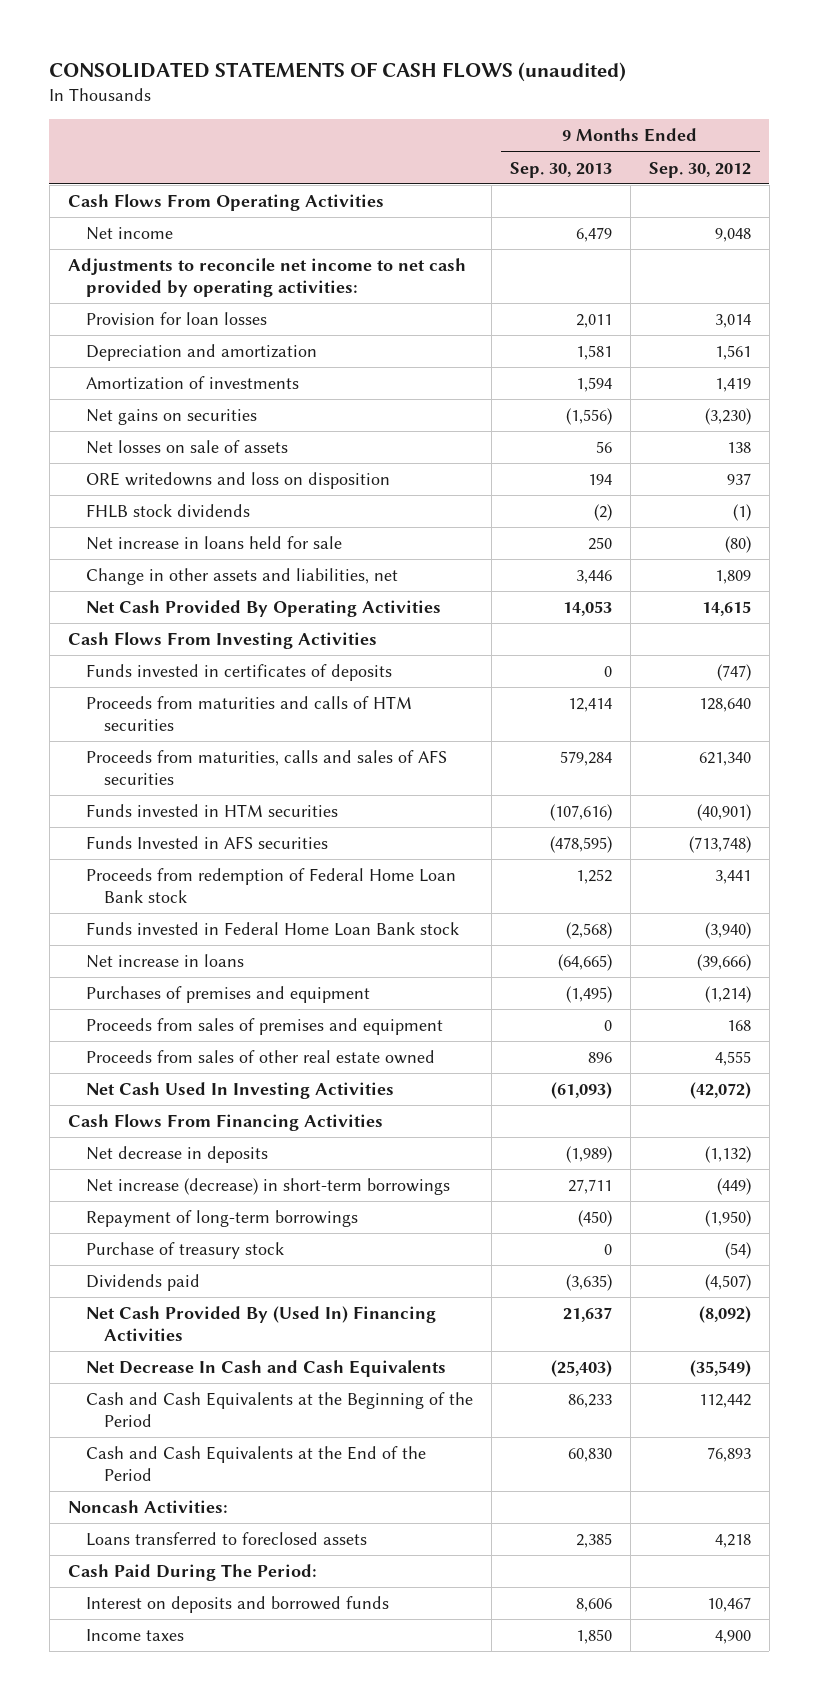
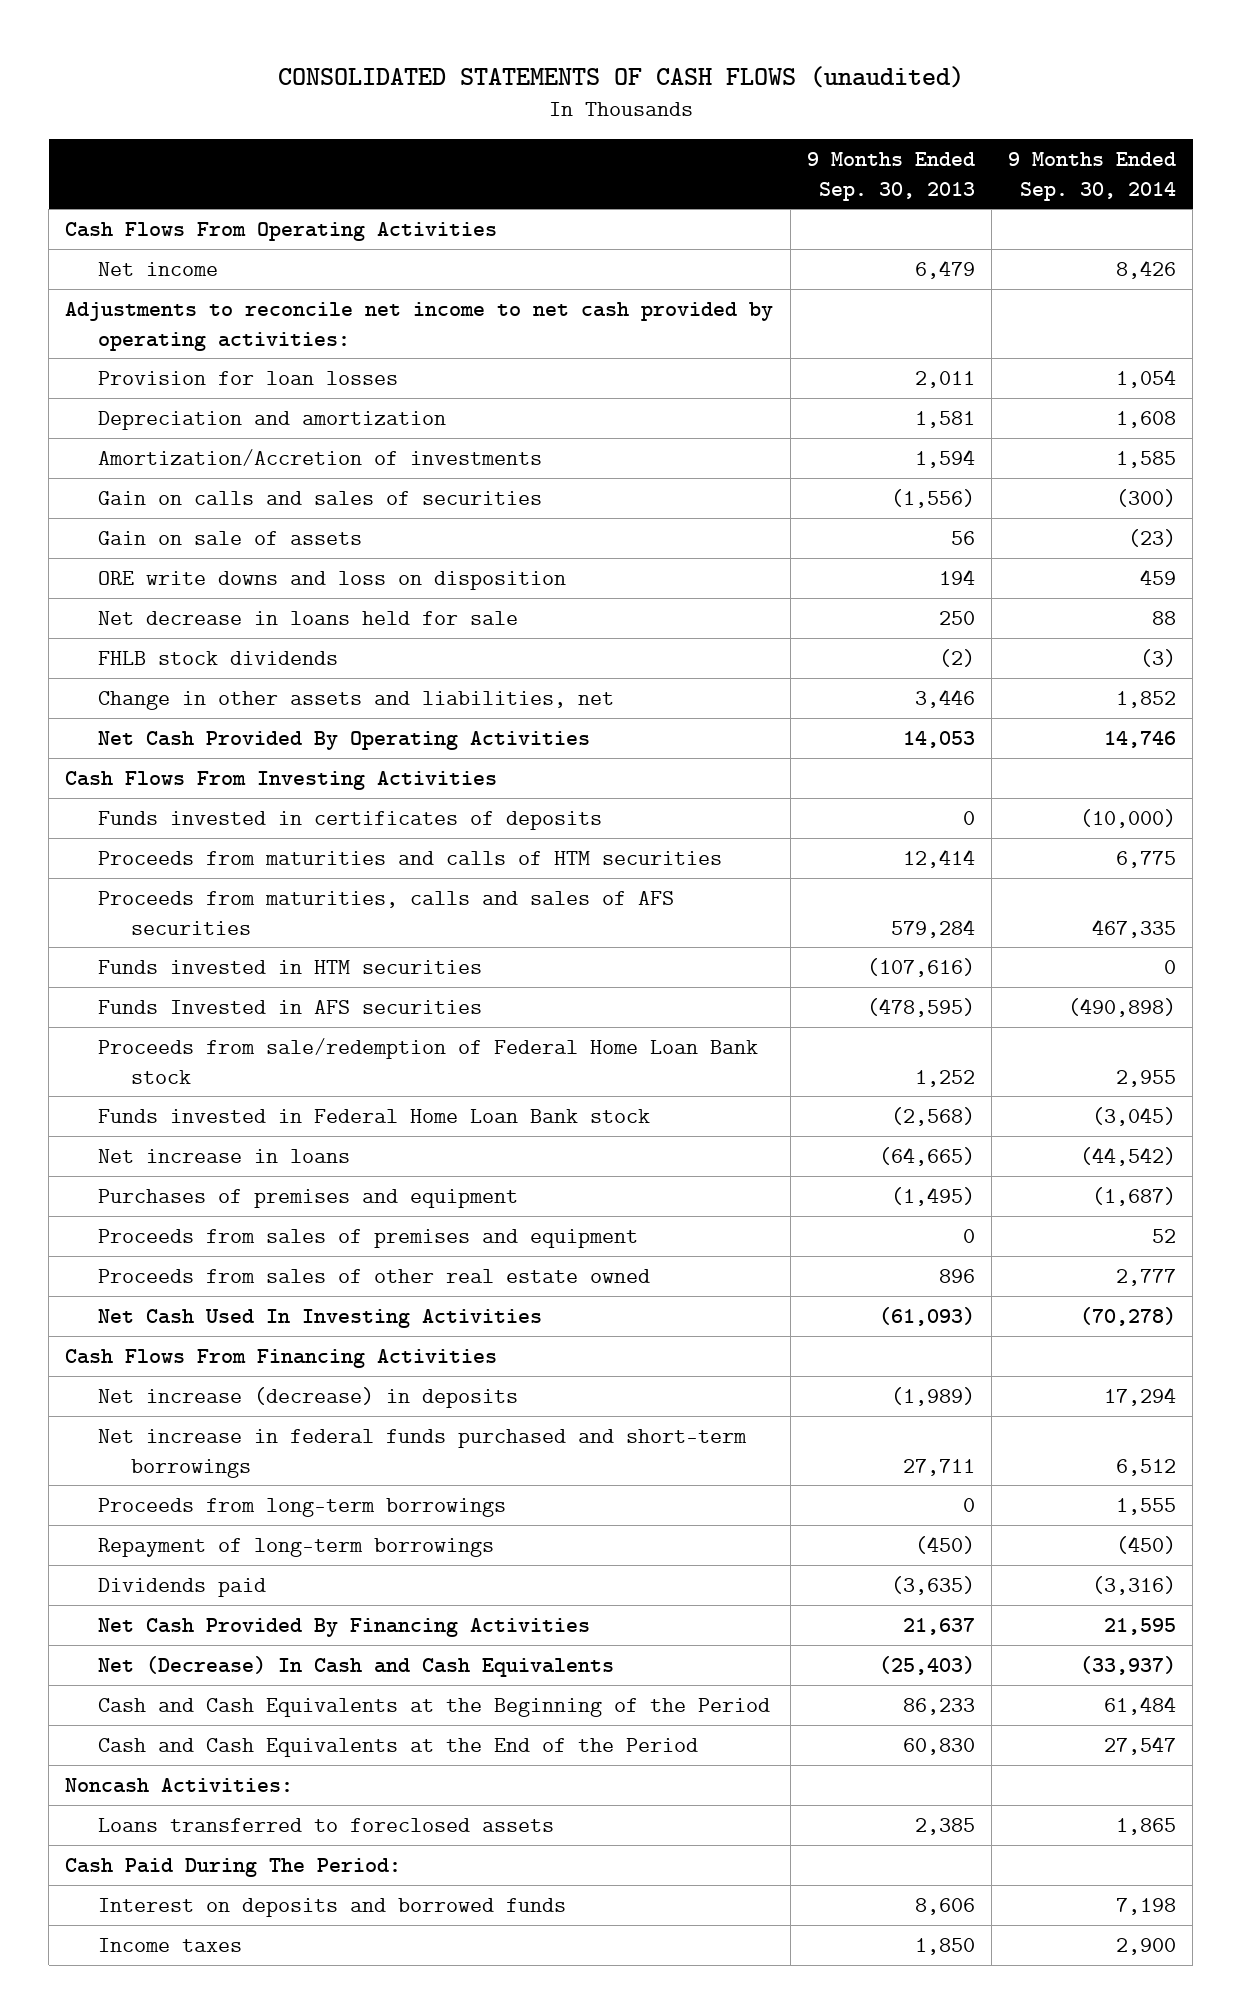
[648,161,751,178] Sep. 30, 2012 -> none
none -> [1008,152,1177,201] 9 Months Ended Sep. 30, 2014
[85,375,299,390] Amortization of investments -> [98,448,543,466] Amortization/Accretion of investments
[85,408,257,425] Net gains on securities -> [98,490,543,505] Gain on calls and sales of securities
[85,439,288,454] Net losses on sale of assets -> [98,530,363,545] Gain on sale of assets
[85,471,390,489] ORE writedowns and loss on disposition -> [98,570,567,590] ORE write downs and loss on disposition
none -> [98,610,519,625] Net decrease in loans held for sale
[85,535,342,550] Net increase in loans held for sale -> none
[85,867,456,903] Proceeds from redemption of Federal Home Loan Bank stock -> [98,1037,759,1084] Proceeds from sale/redemption of Federal Home Loan Bank stock
[85,1145,268,1163] Net decrease in deposits -> [98,1386,519,1408] Net increase (decrease) in deposits
[85,1177,450,1195] Net increase (decrease) in short-term borrowings -> [98,1428,748,1478] Net increase in federal funds purchased and short-term borrowings
none -> [98,1497,507,1517] Proceeds from long-term borrowings
[85,1241,284,1259] Purchase of treasury stock -> none
[85,1305,436,1341] Net Cash Provided By (Used In) Financing Activities -> [98,1617,591,1637] Net Cash Provided By Financing Activities
[85,1359,446,1377] Net Decrease In Cash and Cash Equivalents -> [98,1655,615,1677] Net (Decrease) In Cash and Cash Equivalents

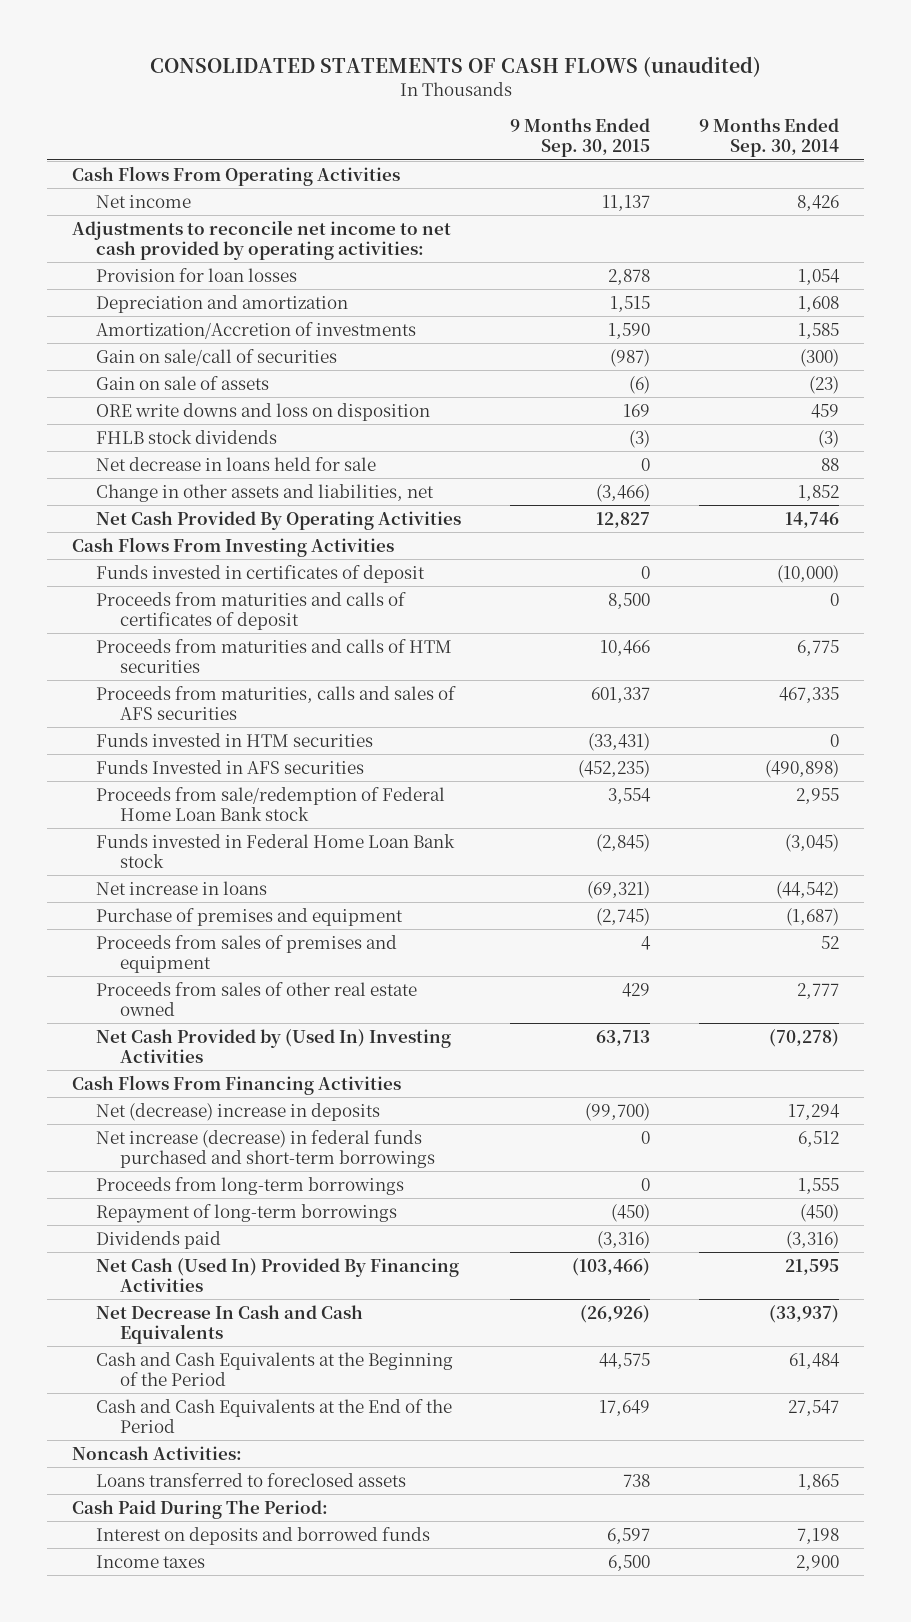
[806,152,975,201] 9 Months Ended Sep. 30, 2013 -> none
none -> [510,118,651,158] 9 Months Ended Sep. 30, 2015
[98,490,543,505] Gain on calls and sales of securities -> [95,348,337,366] Gain on sale/call of securities
[98,610,519,625] Net decrease in loans held for sale -> [95,456,376,471] Net decrease in loans held for sale
[98,810,603,830] Funds invested in certificates of deposits -> [95,564,425,583] Funds invested in certificates of deposit
none -> [95,591,406,630] Proceeds from maturities and calls of certificates of deposit
[98,1188,519,1208] Purchases of premises and equipment -> [95,907,403,926] Purchase of premises and equipment
[98,1308,543,1328] Net Cash Used In Investing Activities -> [95,1028,451,1063] Net Cash Provided by (Used In) Investing Activities
[98,1386,519,1408] Net increase (decrease) in deposits -> [95,1102,380,1121] Net (decrease) increase in deposits
[98,1428,748,1478] Net increase in federal funds purchased and short-term borrowings -> [95,1129,435,1168] Net increase (decrease) in federal funds purchased and short-term borrowings
[98,1617,591,1637] Net Cash Provided By Financing Activities -> [95,1257,459,1292] Net Cash (Used In) Provided By Financing Activities
[98,1655,615,1677] Net (Decrease) In Cash and Cash Equivalents -> [95,1304,363,1344] Net Decrease In Cash and Cash Equivalents

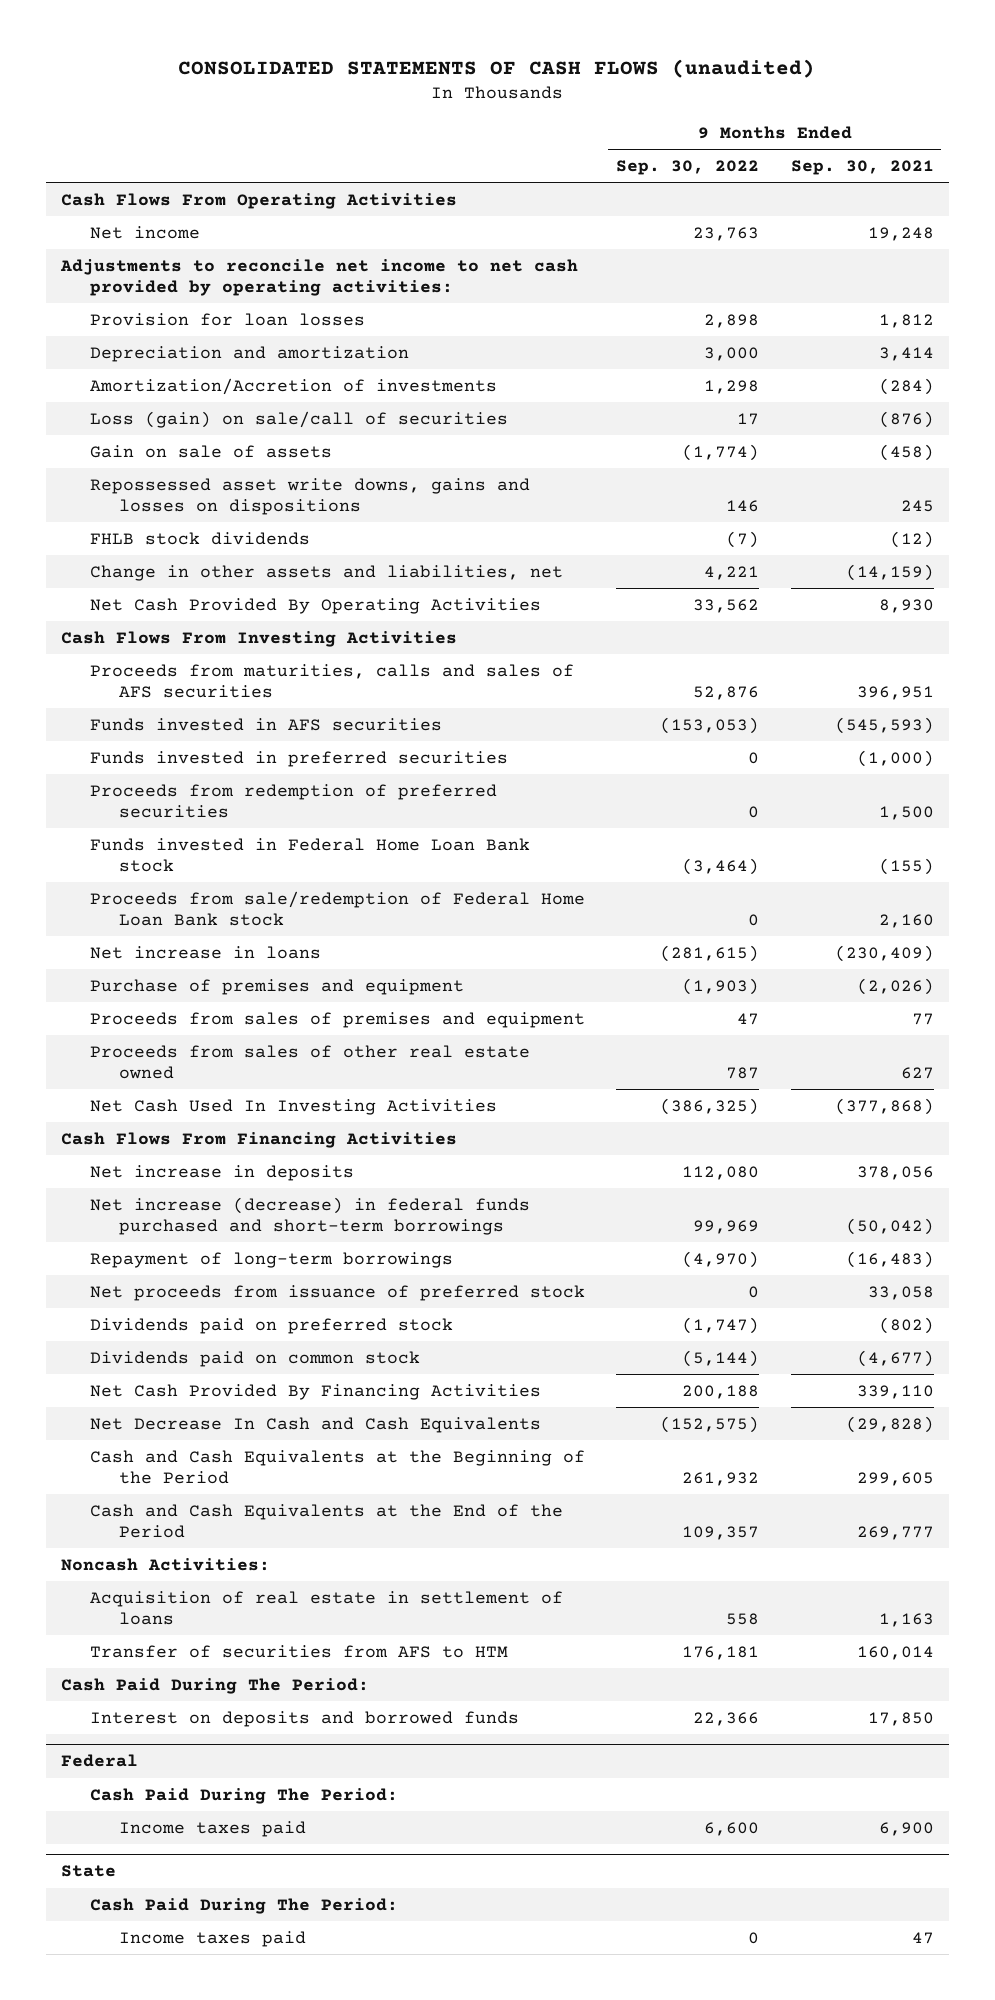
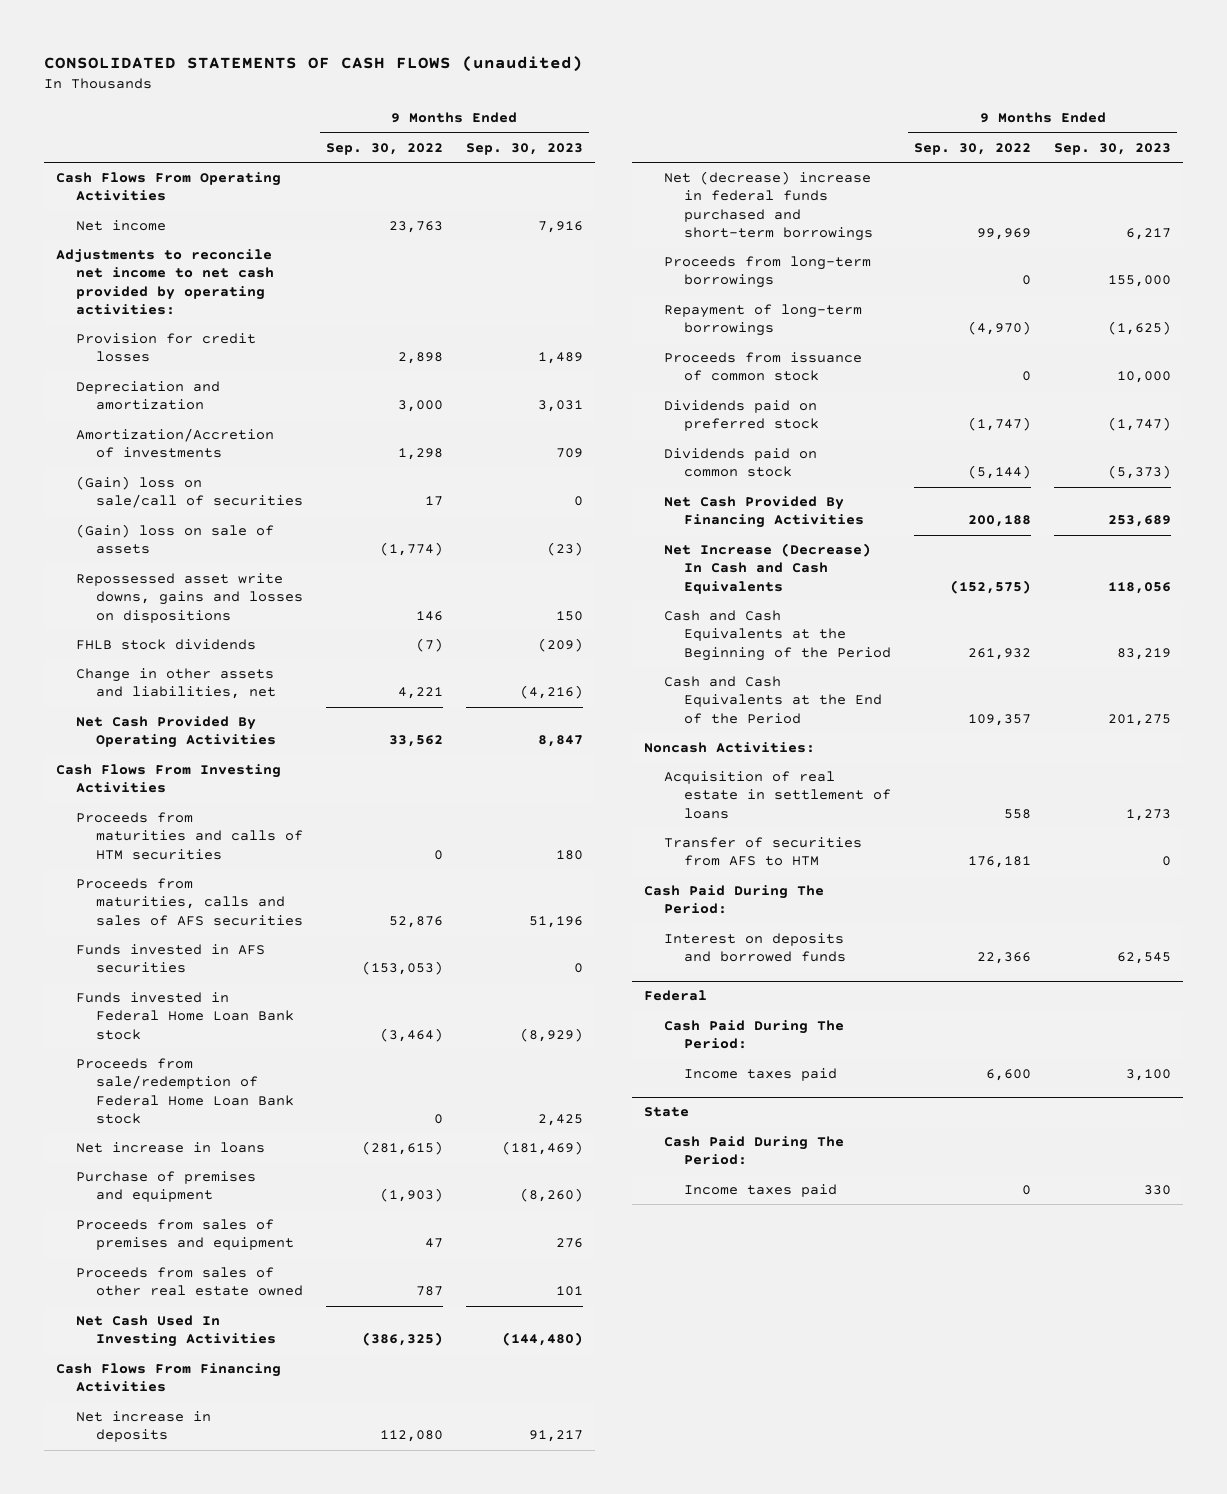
[790,160,934,176] Sep. 30, 2021 -> none
none -> [465,142,583,155] Sep. 30, 2023
[89,312,365,326] Provision for loan losses -> [75,333,256,363] Provision for credit losses
[89,410,508,428] Loss (gain) on sale/call of securities -> [75,476,303,509] (Gain) loss on sale/call of securities
[89,444,332,458] Gain on sale of assets -> [75,524,274,555] (Gain) loss on sale of assets
none -> [75,812,303,860] Proceeds from maturities and calls of HTM securities
[89,750,508,767] Funds invested in preferred securities -> none
[89,783,497,819] Proceeds from redemption of preferred securities -> none
[89,1196,530,1236] Net increase (decrease) in federal funds purchased and short-term borrowings -> [663,171,873,241] Net (decrease) increase in federal funds purchased and short-term borrowings
none -> [663,256,871,289] Proceeds from long-term borrowings
[89,1284,585,1301] Net proceeds from issuance of preferred stock -> [663,352,862,382] Proceeds from issuance of common stock
[89,1416,541,1433] Net Decrease In Cash and Cash Equivalents -> [663,543,871,594] Net Increase (Decrease) In Cash and Cash Equivalents

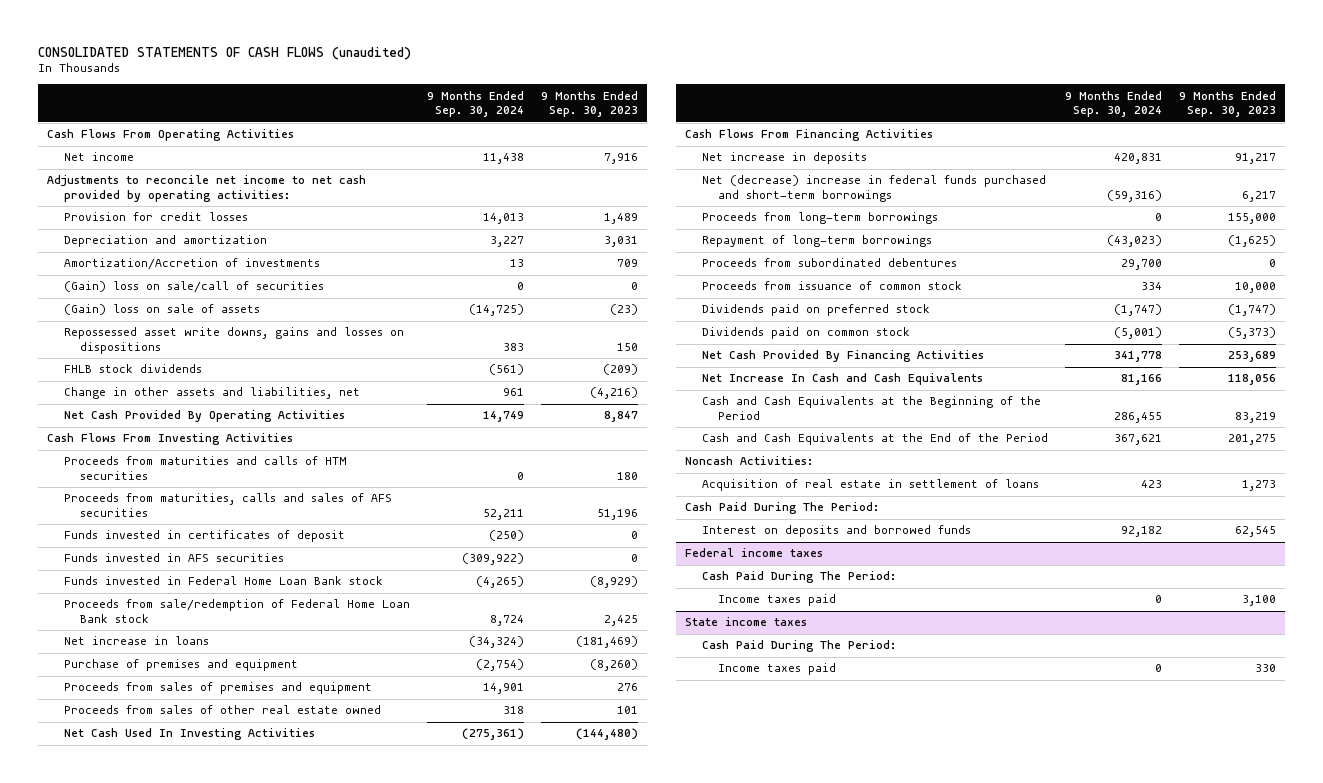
[325,142,443,155] Sep. 30, 2022 -> none
none -> [426,90,524,118] 9 Months Ended Sep. 30, 2024
none -> [63,530,345,543] Funds invested in certificates of deposit
none -> [701,258,957,268] Proceeds from subordinated debentures
[663,543,871,594] Net Increase (Decrease) In Cash and Cash Equivalents -> [701,373,983,386] Net Increase In Cash and Cash Equivalents
[663,837,862,867] Transfer of securities from AFS to HTM -> none
[643,990,707,1002] Federal -> [684,548,823,558] Federal income taxes
[643,1107,689,1118] State -> [684,617,807,627] State income taxes

